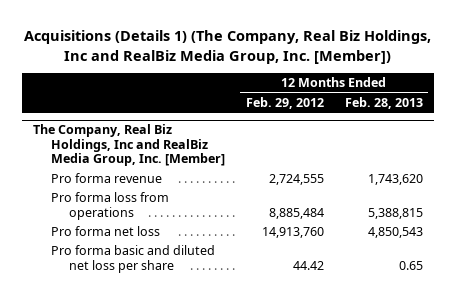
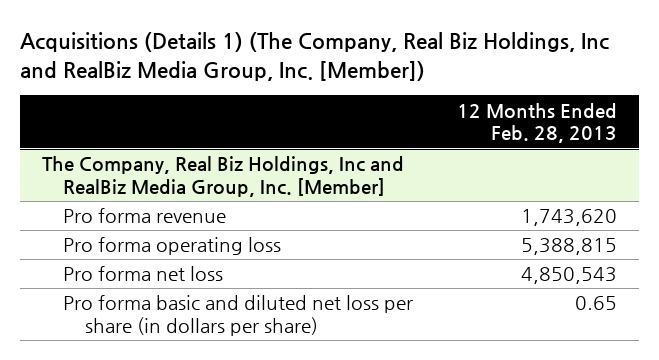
[245,96,324,109] Feb. 29, 2012 -> none
[50,192,169,220] Pro forma loss from operations -> [63,237,282,256] Pro forma operating loss
[50,245,215,273] Pro forma basic and diluted net loss per share -> [63,295,414,336] Pro forma basic and diluted net loss per share (in dollars per share)

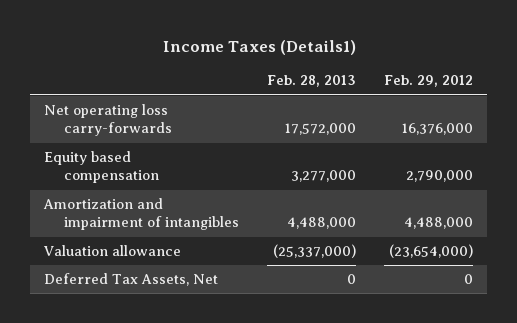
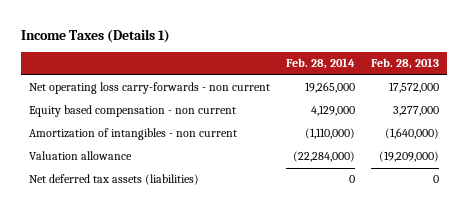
[162,40,356,56] Income Taxes (Details1) -> [21,28,171,43] Income Taxes (Details 1)
[384,75,474,88] Feb. 29, 2012 -> none
none -> [286,58,356,70] Feb. 28, 2014
[43,103,172,137] Net operating loss carry-forwards -> [29,82,271,95] Net operating loss carry-forwards - non current
[43,150,159,184] Equity based compensation -> [29,105,237,118] Equity based compensation - non current
[42,197,239,231] Amortization and impairment of intangibles -> [29,128,238,141] Amortization of intangibles - non current
[287,217,357,230] 4,488,000 -> [385,128,440,140] (1,640,000)
[273,243,357,258] (25,337,000) -> [379,151,440,163] (19,209,000)
[43,272,218,286] Deferred Tax Assets, Net -> [29,174,200,186] Net deferred tax assets (liabilities)

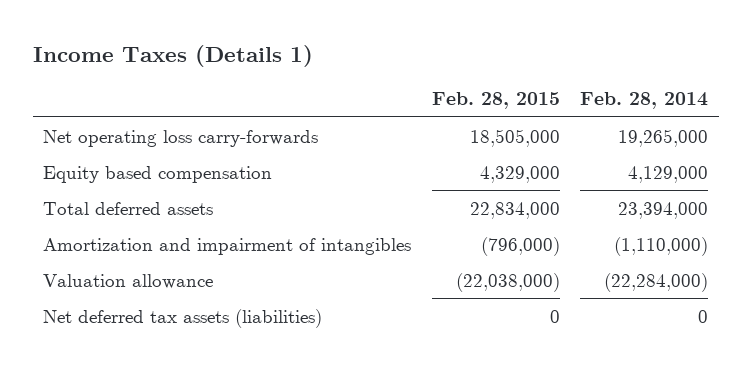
[371,58,440,70] Feb. 28, 2013 -> none
none -> [431,92,560,110] Feb. 28, 2015
[29,82,271,95] Net operating loss carry-forwards - non current -> [42,129,318,147] Net operating loss carry-forwards
[29,105,237,118] Equity based compensation - non current -> [42,165,272,183] Equity based compensation
none -> [42,201,213,215] Total deferred assets
[29,128,238,141] Amortization of intangibles - non current -> [42,237,411,255] Amortization and impairment of intangibles

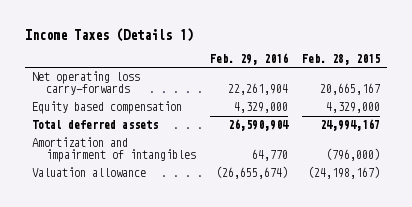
[580,92,709,110] Feb. 28, 2014 -> none
none -> [209,53,288,66] Feb. 29, 2016
[469,128,560,147] 18,505,000 -> [319,83,380,96] 20,665,167
[469,201,560,219] 22,834,000 -> [319,119,380,132] 24,994,167
[42,308,322,328] Net deferred tax assets (liabilities) -> none
[455,272,560,292] (22,038,000) -> [307,166,380,180] (24,198,167)

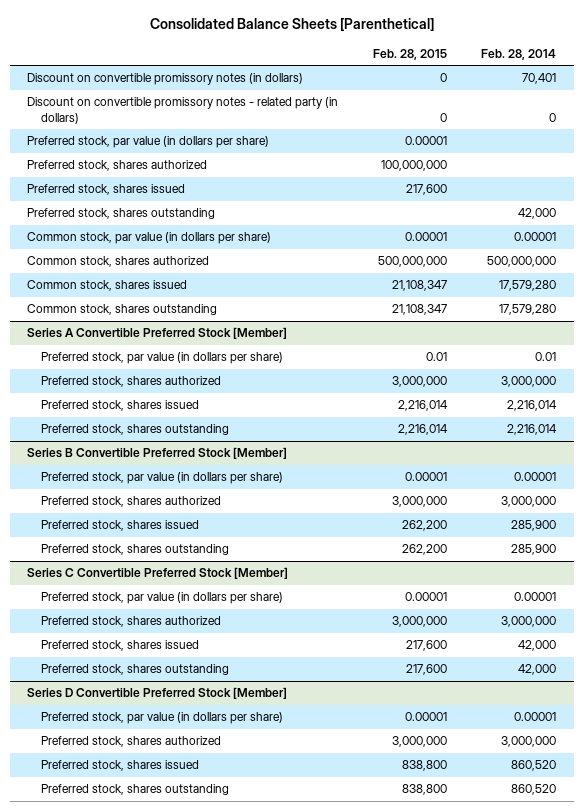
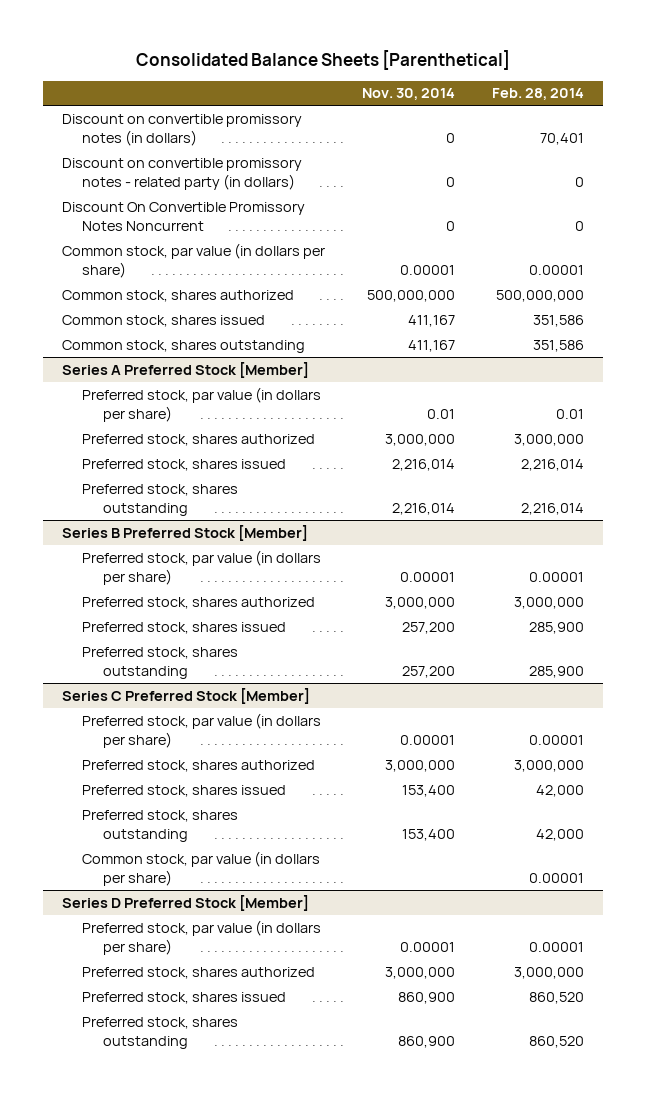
[372,48,447,60] Feb. 28, 2015 -> none
none -> [362,88,456,101] Nov. 30, 2014
[27,136,270,149] Preferred stock, par value (in dollars per share) -> none
[27,160,208,172] Preferred stock, shares authorized -> none
[27,184,186,196] Preferred stock, shares issued -> none
[27,208,216,220] Preferred stock, shares outstanding -> none
none -> [61,201,305,231] Discount On Convertible Promissory Notes Noncurrent
[499,280,557,292] 17,579,280 -> [533,314,585,327] 351,586
[499,304,557,316] 17,579,280 -> [533,339,585,352] 351,586
[27,327,288,340] Series A Convertible Preferred Stock [Member] -> [61,361,309,378] Series A Preferred Stock [Member]
[27,447,288,460] Series B Convertible Preferred Stock [Member] -> [61,524,308,541] Series B Preferred Stock [Member]
[27,567,289,580] Series C Convertible Preferred Stock [Member] -> [61,687,310,704] Series C Preferred Stock [Member]
none -> [82,850,321,886] Common stock, par value (in dollars per share)
[27,687,288,700] Series D Convertible Preferred Stock [Member] -> [61,894,309,911] Series D Preferred Stock [Member]

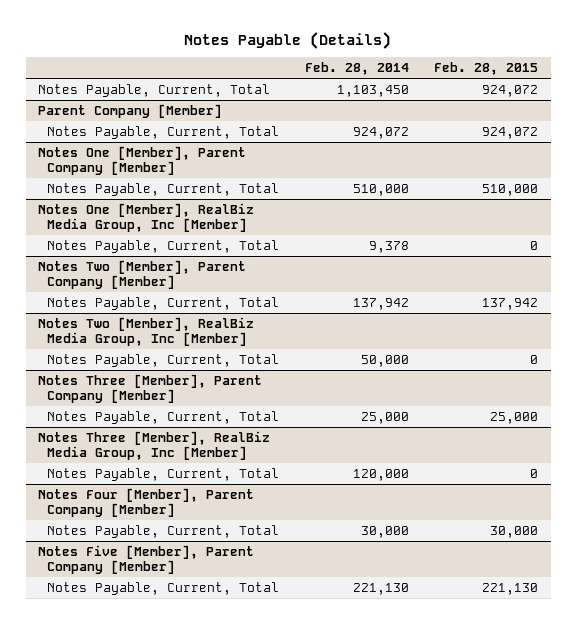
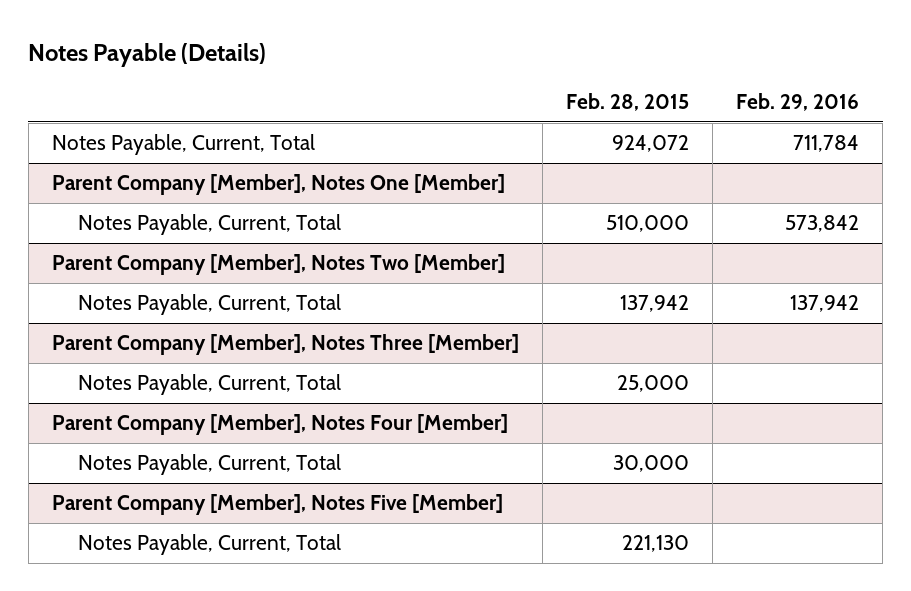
[304,62,409,76] Feb. 28, 2014 -> none
none -> [736,93,860,112] Feb. 29, 2016
[38,103,223,118] Parent Company [Member] -> none
[47,125,280,139] Notes Payable, Current, Total -> none
[38,145,247,175] Notes One [Member], Parent Company [Member] -> [51,174,505,196] Parent Company [Member], Notes One [Member]
[38,202,255,232] Notes One [Member], RealBiz Media Group, Inc [Member] -> none
[47,239,280,253] Notes Payable, Current, Total -> none
[38,259,247,289] Notes Two [Member], Parent Company [Member] -> [51,254,505,276] Parent Company [Member], Notes Two [Member]
[38,316,255,346] Notes Two [Member], RealBiz Media Group, Inc [Member] -> none
[47,353,280,367] Notes Payable, Current, Total -> none
[38,373,263,403] Notes Three [Member], Parent Company [Member] -> [51,334,519,356] Parent Company [Member], Notes Three [Member]
[38,430,271,460] Notes Three [Member], RealBiz Media Group, Inc [Member] -> none
[47,467,280,481] Notes Payable, Current, Total -> none
[38,487,255,517] Notes Four [Member], Parent Company [Member] -> [51,414,508,436] Parent Company [Member], Notes Four [Member]
[38,544,255,574] Notes Five [Member], Parent Company [Member] -> [51,494,503,516] Parent Company [Member], Notes Five [Member]

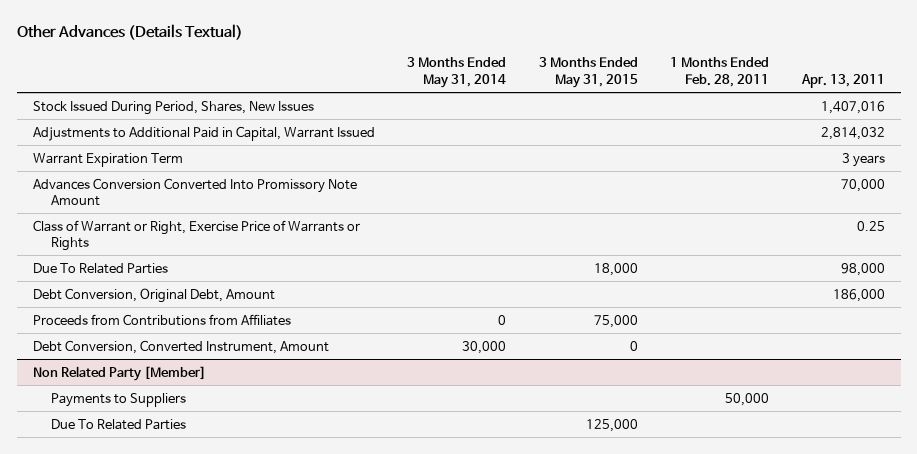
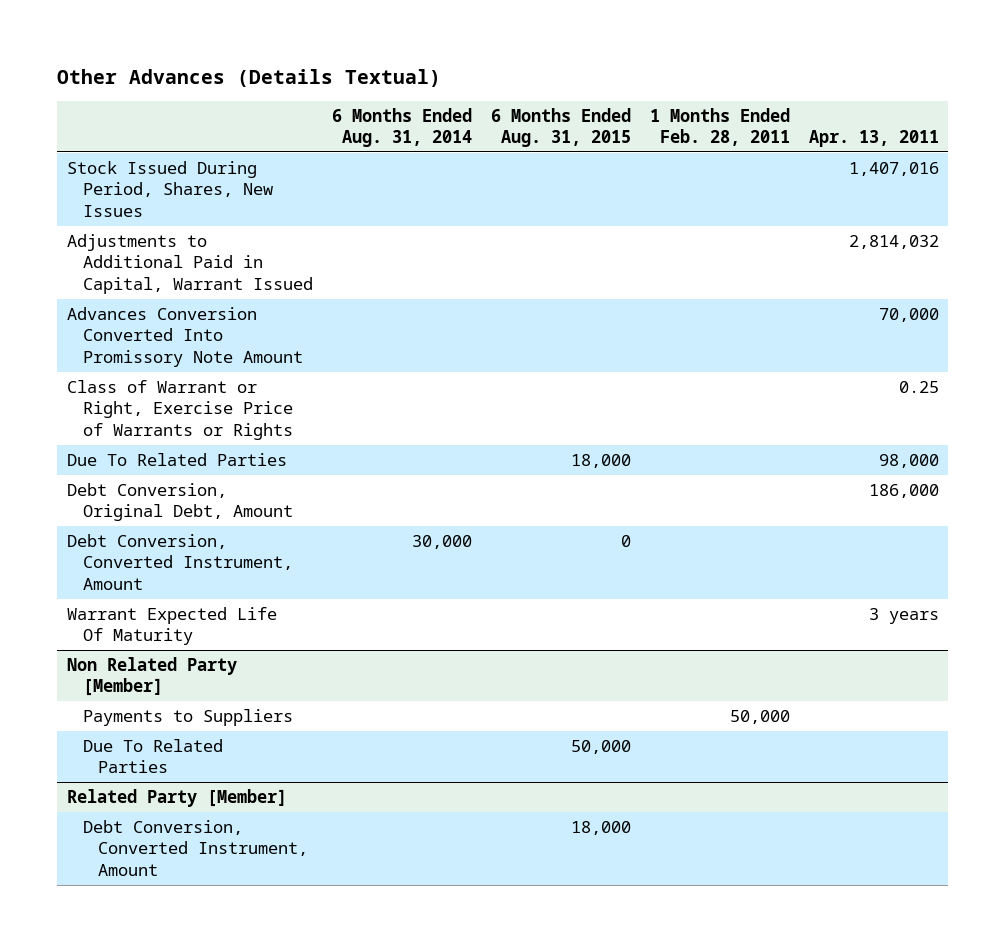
[407,57,507,88] 3 Months Ended May 31, 2014 -> none
[538,57,638,88] 3 Months Ended May 31, 2015 -> none
none -> [331,107,472,148] 6 Months Ended Aug. 31, 2014
none -> [490,107,631,148] 6 Months Ended Aug. 31, 2015
[32,152,183,167] Warrant Expiration Term -> none
[32,313,291,326] Proceeds from Contributions from Affiliates -> none
none -> [66,606,277,646] Warrant Expected Life Of Maturity
none -> [66,788,287,807] Related Party [Member]
none -> [82,819,309,876] Debt Conversion, Converted Instrument, Amount

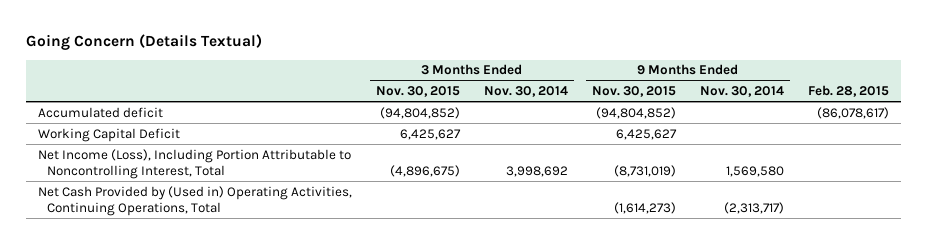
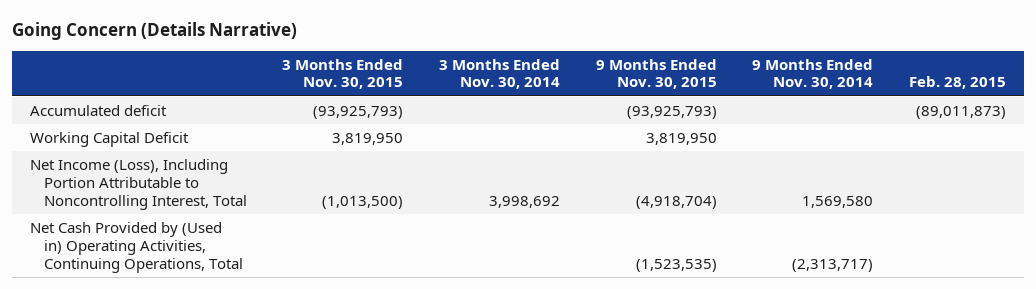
[25,34,262,51] Going Concern (Details Textual) -> [12,21,298,40] Going Concern (Details Narrative)
[379,106,460,119] (94,804,852) -> [313,105,404,119] (93,925,793)
[595,106,676,119] (94,804,852) -> [626,105,717,119] (93,925,793)
[816,106,889,119] (86,078,617) -> [916,105,1007,119] (89,011,873)
[399,128,461,140] 6,425,627 -> [332,132,404,145] 3,819,950
[615,128,677,140] 6,425,627 -> [645,132,717,145] 3,819,950
[389,164,460,177] (4,896,675) -> [322,195,404,209] (1,013,500)
[613,164,676,177] (8,731,019) -> [635,195,717,209] (4,918,704)
[613,201,676,214] (1,614,273) -> [635,258,717,272] (1,523,535)

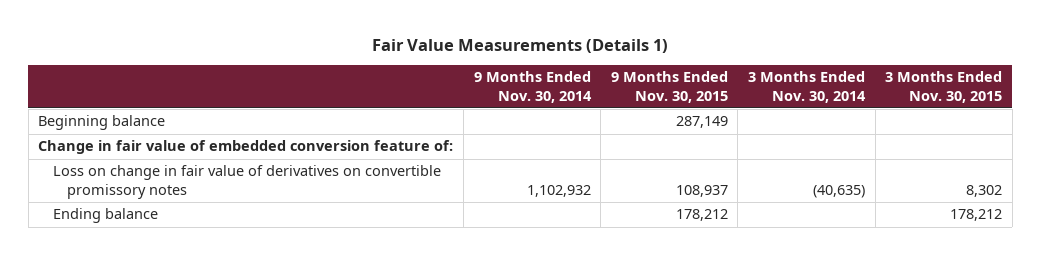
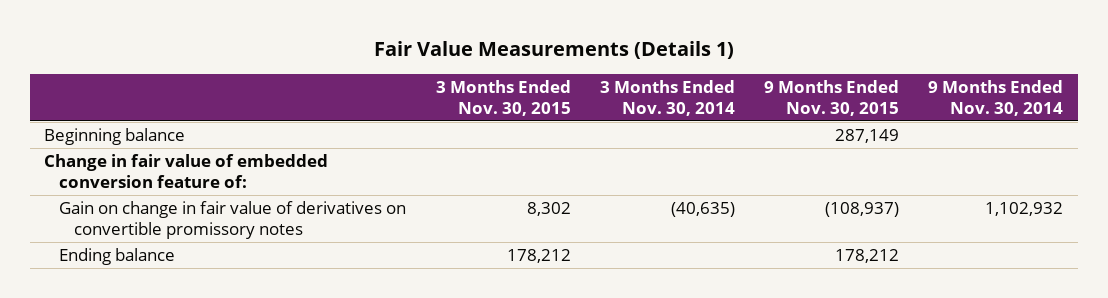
[52,165,441,199] Loss on change in fair value of derivatives on convertible promissory notes -> [59,201,407,240] Gain on change in fair value of derivatives on convertible promissory notes
[675,184,728,197] 108,937 -> [825,202,900,218] (108,937)

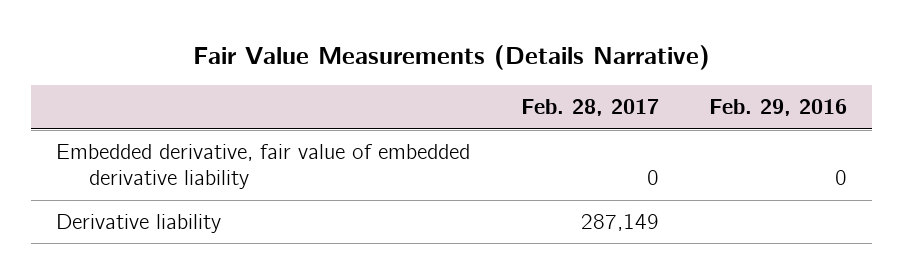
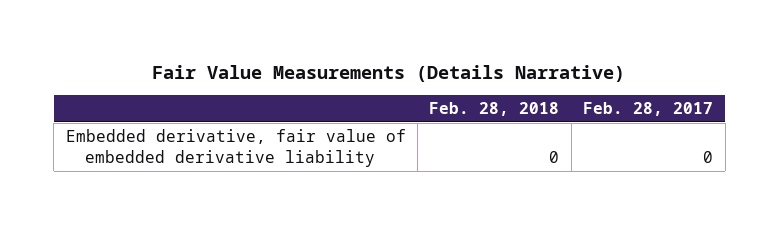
[709,99,848,117] Feb. 29, 2016 -> none
none -> [429,102,560,117] Feb. 28, 2018
[55,214,221,234] Derivative liability -> none

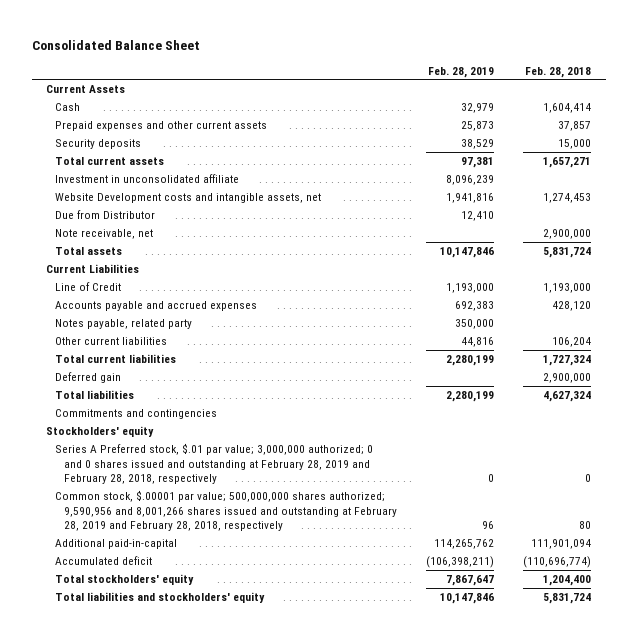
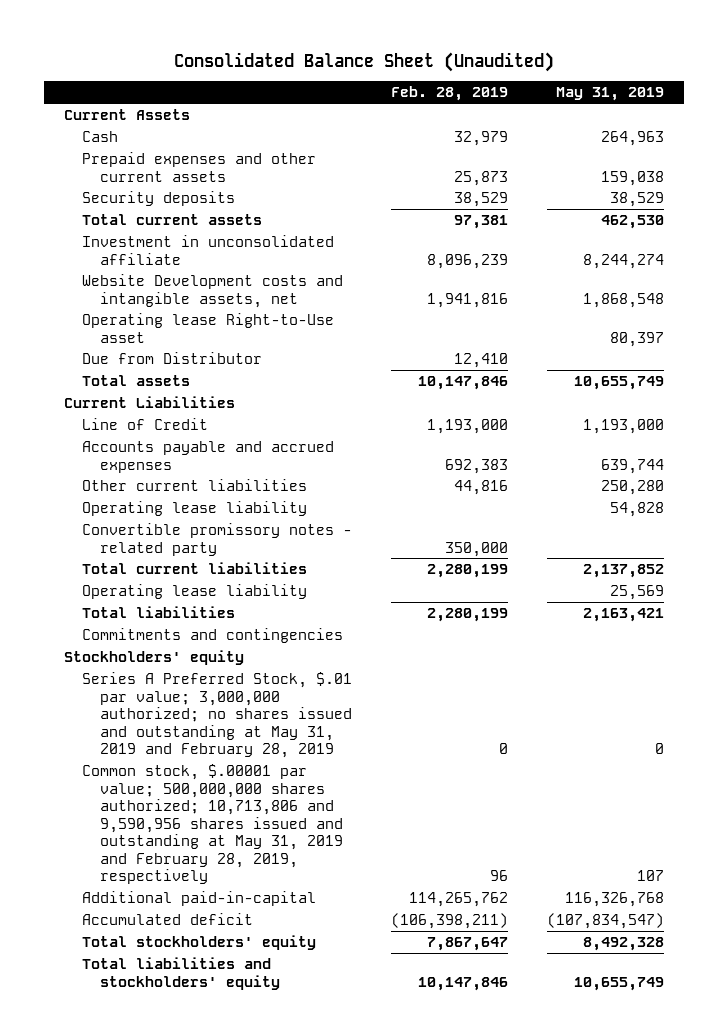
[31,39,200,50] Consolidated Balance Sheet -> [173,51,554,72] Consolidated Balance Sheet (Unaudited)
[525,66,592,78] Feb. 28, 2018 -> none
none -> [556,87,665,102] May 31, 2019
none -> [81,312,334,343] Operating lease Right-to-Use asset
[55,229,154,240] Note receivable, net -> none
[55,319,193,330] Notes payable, related party -> none
none -> [81,500,307,516] Operating lease liability
none -> [81,522,352,556] Convertible promissory notes - related party
[55,372,122,384] Deferred gain -> none
none -> [81,583,307,599] Operating lease liability
[55,443,374,485] Series A Preferred stock, $.01 par value; 3,000,000 authorized; 0 and 0 shares issued and outstanding at February 28, 2019 and February 28, 2018, respectively -> [81,671,352,759] Series A Preferred Stock, $.01 par value; 3,000,000 authorized; no shares issued and outstanding at May 31, 2019 and February 28, 2019
[55,490,398,532] Common stock, $.00001 par value; 500,000,000 shares authorized; 9,590,956 and 8,001,266 shares issued and outstanding at February 28, 2019 and February 28, 2018, respectively -> [81,763,343,885] Common stock, $.00001 par value; 500,000,000 shares authorized; 10,713,806 and 9,590,956 shares issued and outstanding at May 31, 2019 and February 28, 2019, respectively

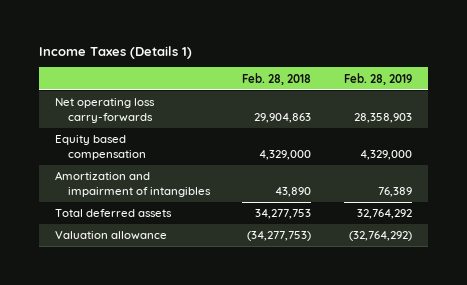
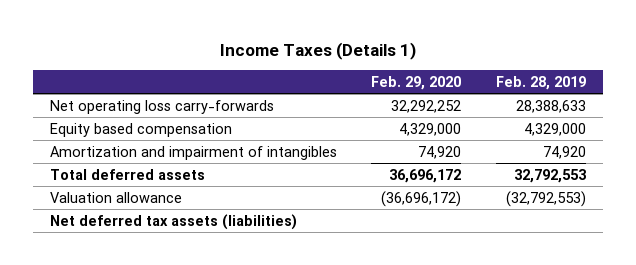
[242,72,312,85] Feb. 28, 2018 -> none
none -> [371,76,462,91] Feb. 29, 2020
[353,112,412,123] 28,358,903 -> [515,99,586,113] 28,388,633
[377,186,412,197] 76,389 -> [542,145,586,159] 74,920
[356,209,412,220] 32,764,292 -> [513,168,586,183] 32,792,553
[348,231,412,242] (32,764,292) -> [505,190,586,207] (32,792,553)
none -> [50,213,298,230] Net deferred tax assets (liabilities)

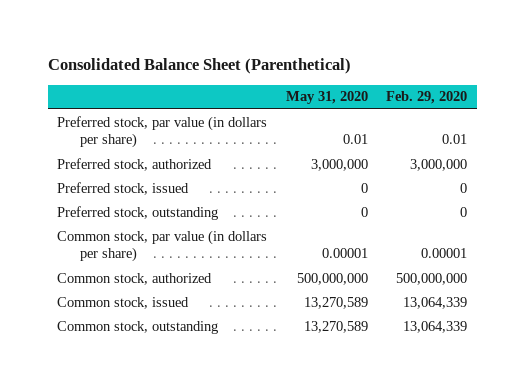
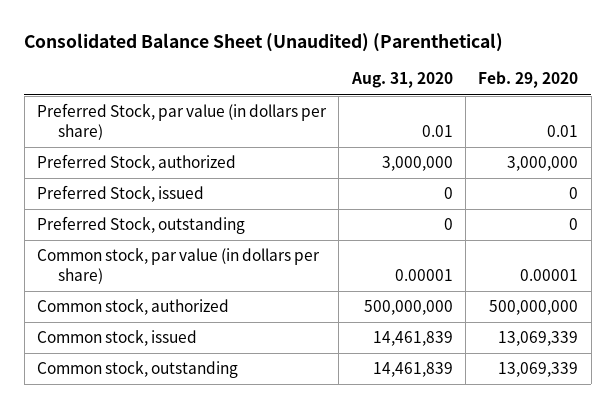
[48,58,352,75] Consolidated Balance Sheet (Parenthetical) -> [24,32,504,52] Consolidated Balance Sheet (Unaudited) (Parenthetical)
[285,91,368,105] May 31, 2020 -> none
none -> [350,72,453,89] Aug. 31, 2020
[57,115,268,149] Preferred stock, par value (in dollars per share) -> [37,103,328,140] Preferred Stock, par value (in dollars per share)
[57,157,213,171] Preferred stock, authorized -> [37,154,237,172] Preferred Stock, authorized
[57,181,190,195] Preferred stock, issued -> [37,185,205,203] Preferred Stock, issued
[57,205,219,220] Preferred stock, outstanding -> [37,216,246,235] Preferred Stock, outstanding
[403,296,468,309] 13,064,339 -> [498,331,579,347] 13,069,339
[403,320,468,333] 13,064,339 -> [498,362,579,378] 13,069,339

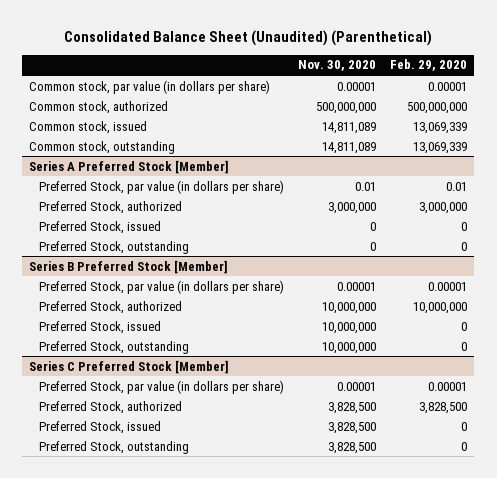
[350,72,453,89] Aug. 31, 2020 -> none
none -> [297,60,376,72] Nov. 30, 2020
[37,103,328,140] Preferred Stock, par value (in dollars per share) -> none
[37,154,237,172] Preferred Stock, authorized -> none
[37,185,205,203] Preferred Stock, issued -> none
[37,216,246,235] Preferred Stock, outstanding -> none
none -> [29,159,230,174] Series A Preferred Stock [Member]
none -> [38,179,284,194] Preferred Stock, par value (in dollars per share)
none -> [38,200,182,214] Preferred Stock, authorized
none -> [38,220,161,234] Preferred Stock, issued
none -> [38,240,189,254] Preferred Stock, outstanding
none -> [29,259,229,274] Series B Preferred Stock [Member]
none -> [38,279,284,294] Preferred Stock, par value (in dollars per share)
none -> [38,300,182,314] Preferred Stock, authorized
none -> [38,320,161,334] Preferred Stock, issued
none -> [38,340,189,354] Preferred Stock, outstanding
none -> [29,359,230,374] Series C Preferred Stock [Member]
none -> [38,379,284,394] Preferred Stock, par value (in dollars per share)
none -> [38,400,182,414] Preferred Stock, authorized
none -> [38,420,161,434] Preferred Stock, issued
none -> [38,440,189,454] Preferred Stock, outstanding

